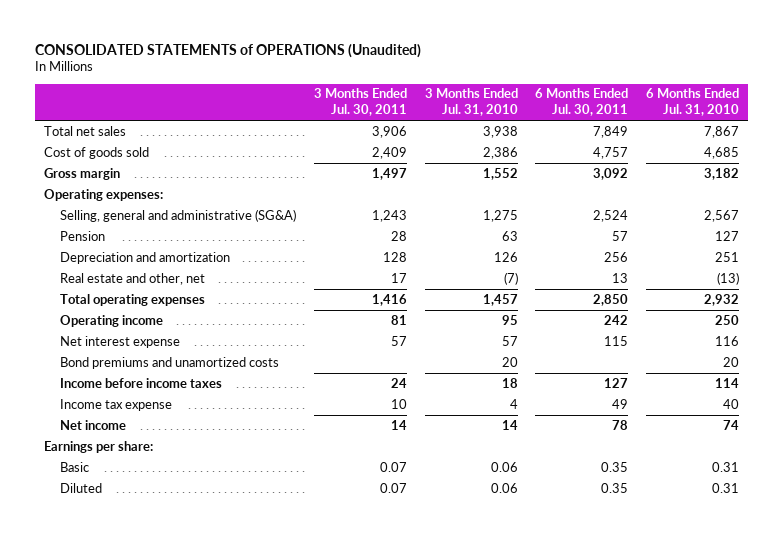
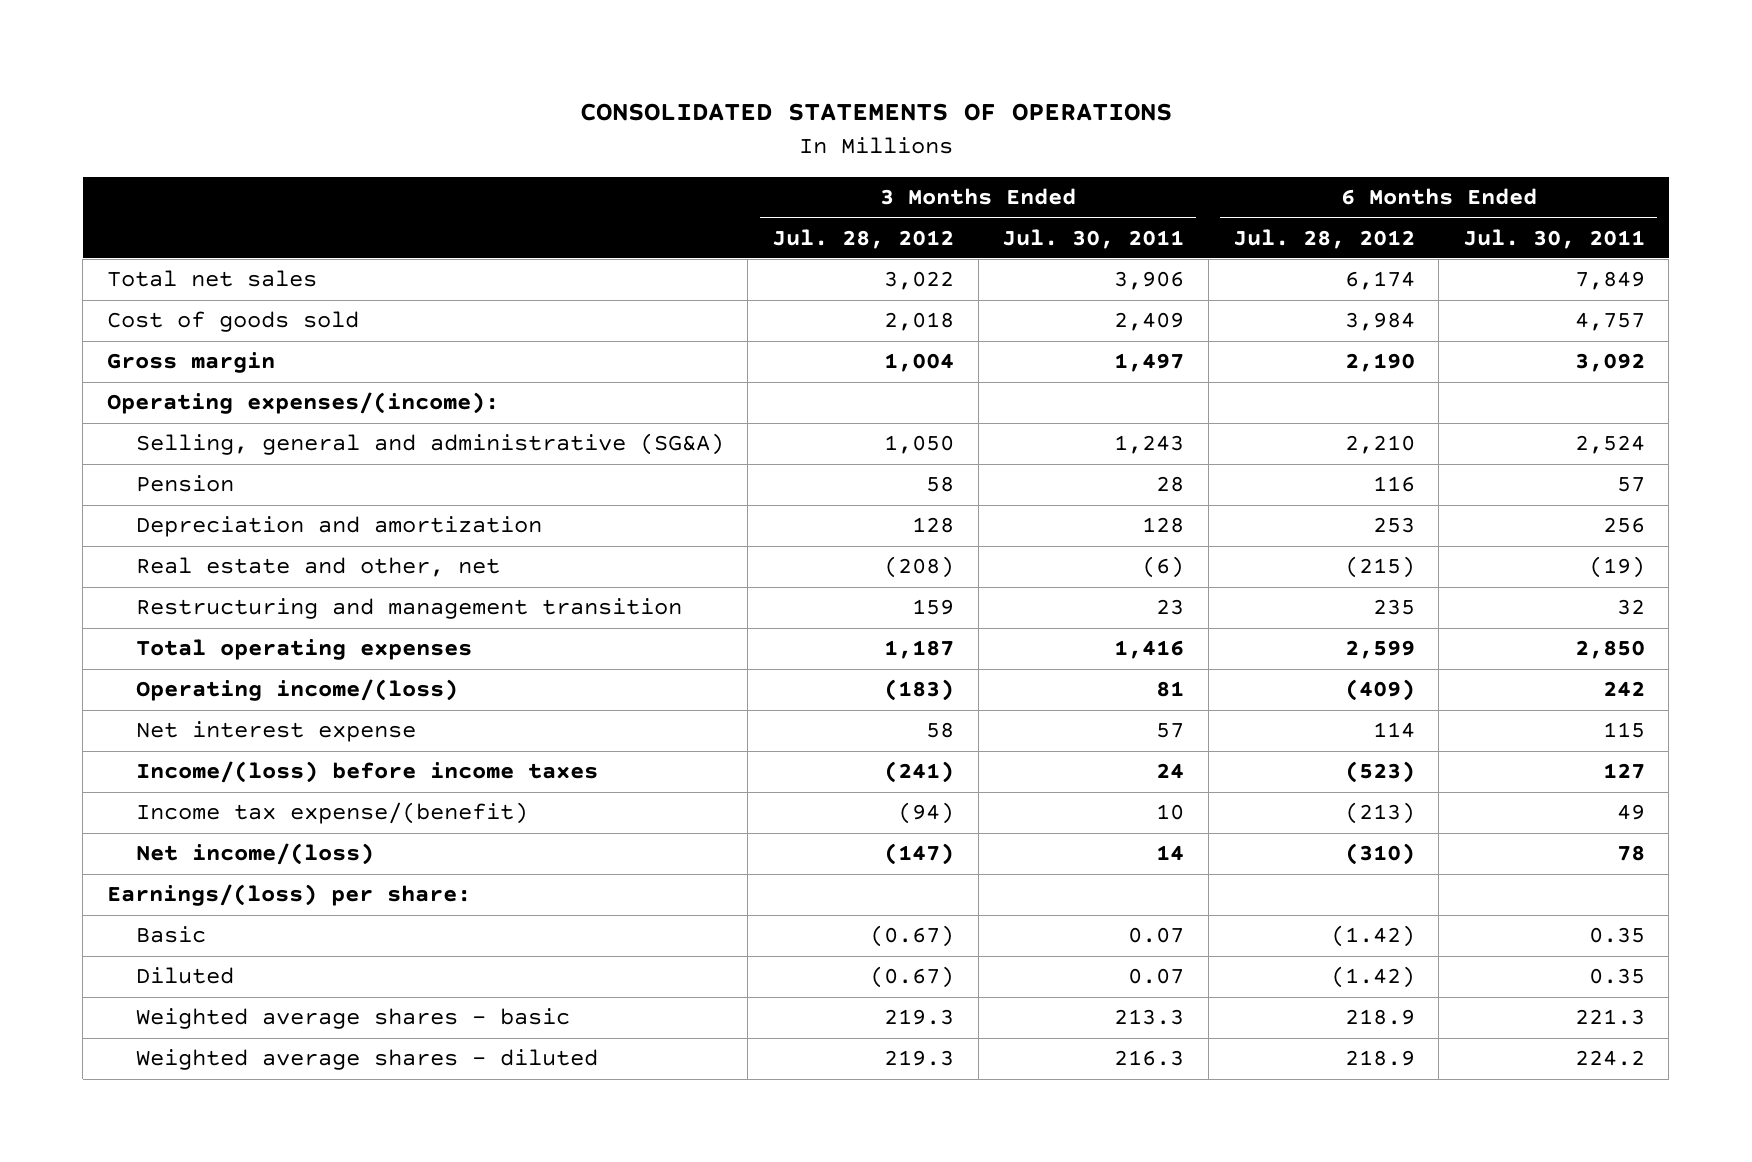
[35,43,422,58] CONSOLIDATED STATEMENTS of OPERATIONS (Unaudited) -> [579,103,1172,122] CONSOLIDATED STATEMENTS OF OPERATIONS
[424,88,518,117] 3 Months Ended Jul. 31, 2010 -> none
[646,88,740,117] 6 Months Ended Jul. 31, 2010 -> none
none -> [772,228,955,249] Jul. 28, 2012
none -> [1232,228,1415,249] Jul. 28, 2012
[44,188,164,201] Operating expenses: -> [107,392,500,415] Operating expenses/(income):
[390,272,407,283] 17 -> [1142,556,1185,579] (6)
[612,272,629,283] 13 -> [1588,556,1645,579] (19)
none -> [135,598,682,620] Restructuring and management transition
[59,314,163,327] Operating income -> [135,679,458,702] Operating income/(loss)
[59,356,279,369] Bond premiums and unamortized costs -> none
[59,377,222,388] Income before income taxes -> [135,761,598,784] Income/(loss) before income taxes
[59,398,172,411] Income tax expense -> [135,802,528,825] Income tax expense/(benefit)
[59,419,126,430] Net income -> [135,843,374,866] Net income/(loss)
[44,440,154,453] Earnings per share: -> [107,884,472,907] Earnings/(loss) per share:
none -> [135,1008,570,1030] Weighted average shares - basic
none -> [135,1049,598,1071] Weighted average shares - diluted

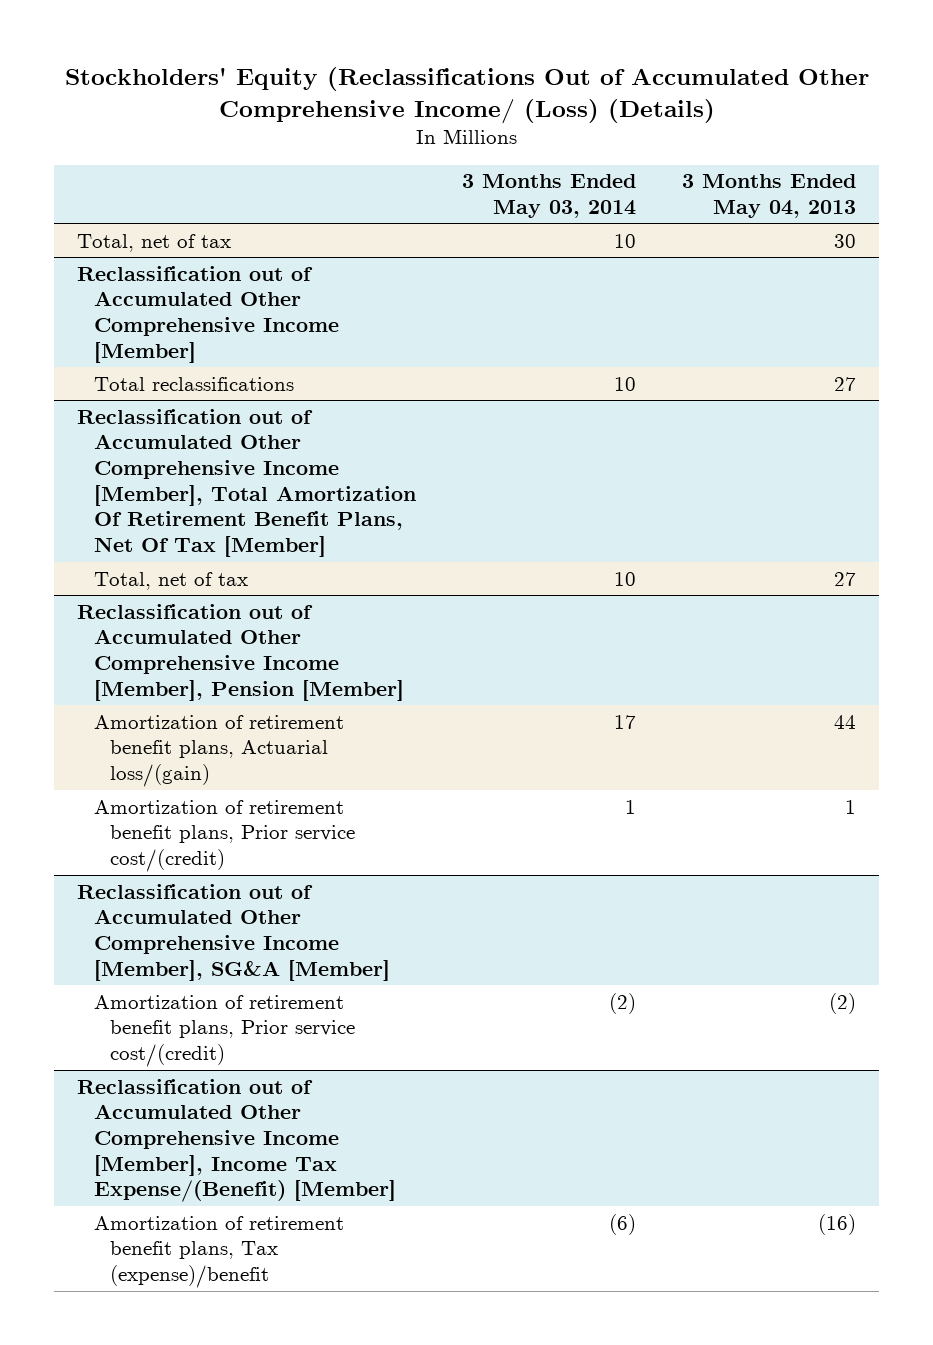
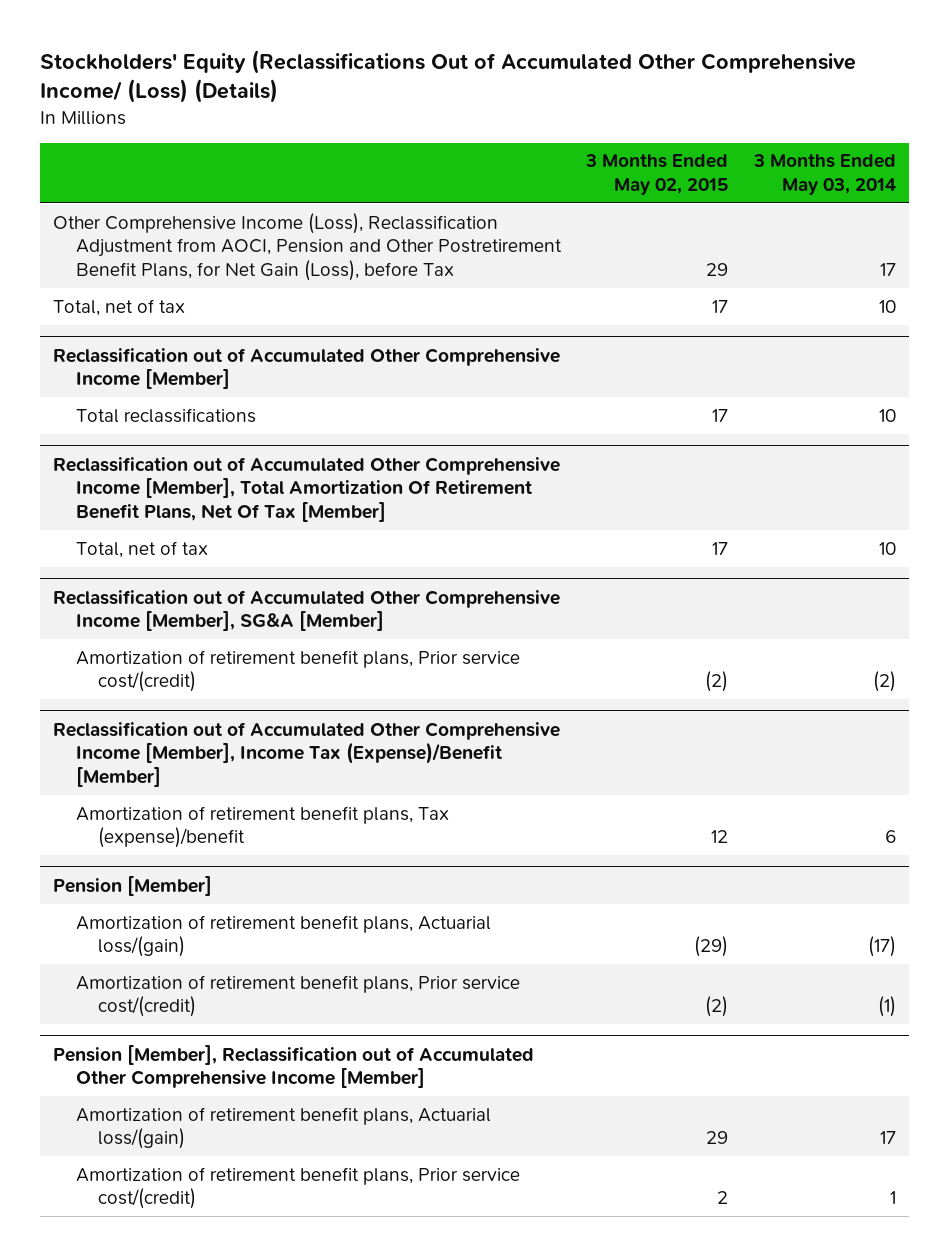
[681,174,856,218] 3 Months Ended May 04, 2013 -> none
none -> [585,154,729,195] 3 Months Ended May 02, 2015
none -> [52,212,562,281] Other Comprehensive Income (Loss), Reclassification Adjustment from AOCI, Pension and Other Postretirement Benefit Plans, for Net Gain (Loss), before Tax
[77,603,404,701] Reclassification out of Accumulated Other Comprehensive Income [Member], Pension [Member] -> none
[93,714,344,787] Amortization of retirement benefit plans, Actuarial loss/(gain) -> none
[93,799,356,872] Amortization of retirement benefit plans, Prior service cost/(credit) -> none
[77,1078,396,1203] Reclassification out of Accumulated Other Comprehensive Income [Member], Income Tax Expense/(Benefit) [Member] -> [52,721,560,787] Reclassification out of Accumulated Other Comprehensive Income [Member], Income Tax (Expense)/Benefit [Member]
[608,1213,636,1235] (6) -> [885,830,897,844] 6
none -> [52,875,212,896] Pension [Member]
none -> [75,914,491,958] Amortization of retirement benefit plans, Actuarial loss/(gain)
none -> [75,974,520,1018] Amortization of retirement benefit plans, Prior service cost/(credit)
none -> [52,1044,534,1089] Pension [Member], Reclassification out of Accumulated Other Comprehensive Income [Member]
none -> [75,1106,491,1150] Amortization of retirement benefit plans, Actuarial loss/(gain)
none -> [75,1166,520,1210] Amortization of retirement benefit plans, Prior service cost/(credit)

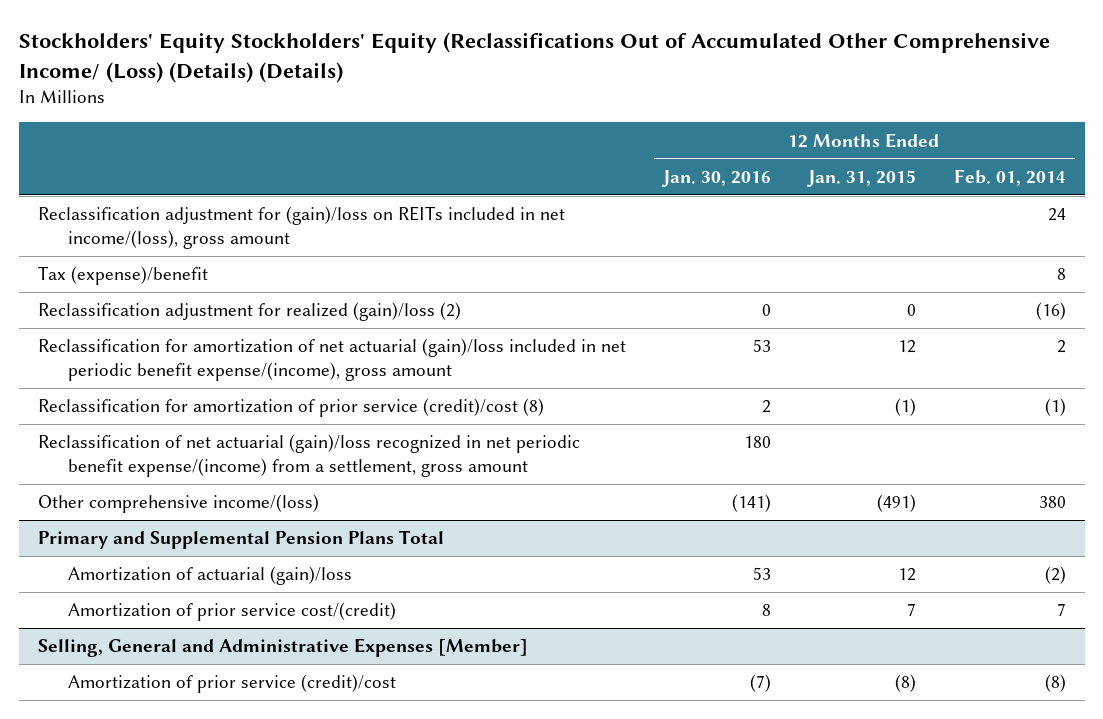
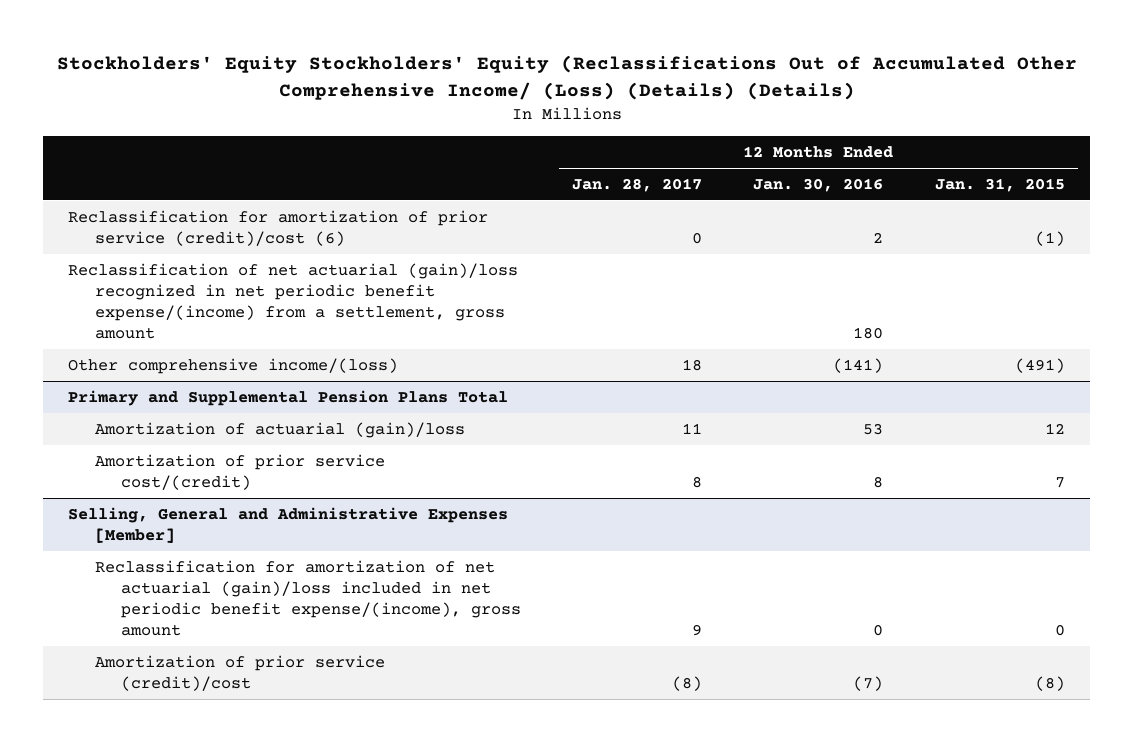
[953,168,1066,186] Feb. 01, 2014 -> none
none -> [572,177,703,192] Jan. 28, 2017
[37,206,565,249] Reclassification adjustment for (gain)/loss on REITs included in net income/(loss), gross amount -> none
[37,266,208,286] Tax (expense)/benefit -> none
[37,302,461,322] Reclassification adjustment for realized (gain)/loss (2) -> none
[37,338,626,381] Reclassification for amortization of net actuarial (gain)/loss included in net periodic benefit expense/(income), gross amount -> none
[37,398,544,418] Reclassification for amortization of prior service (credit)/cost (8) -> [68,209,489,247] Reclassification for amortization of prior service (credit)/cost (6)
none -> [94,559,521,637] Reclassification for amortization of net actuarial (gain)/loss included in net periodic benefit expense/(income), gross amount

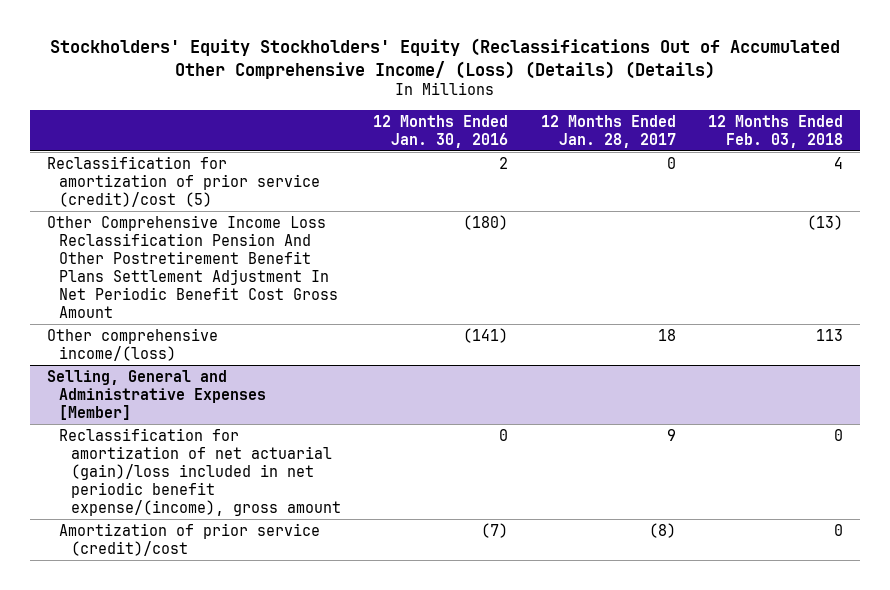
[934,177,1065,192] Jan. 31, 2015 -> none
none -> [708,114,844,148] 12 Months Ended Feb. 03, 2018
[68,209,489,247] Reclassification for amortization of prior service (credit)/cost (6) -> [46,155,320,207] Reclassification for amortization of prior service (credit)/cost (5)
[68,262,519,340] Reclassification of net actuarial (gain)/loss recognized in net periodic benefit expense/(income) from a settlement, gross amount -> [46,214,338,319] Other Comprehensive Income Loss Reclassification Pension And Other Postretirement Benefit Plans Settlement Adjustment In Net Periodic Benefit Cost Gross Amount
[853,327,884,340] 180 -> [463,214,509,230] (180)
[68,389,509,406] Primary and Supplemental Pension Plans Total -> none
[94,421,465,438] Amortization of actuarial (gain)/loss -> none
[94,453,385,491] Amortization of prior service cost/(credit) -> none

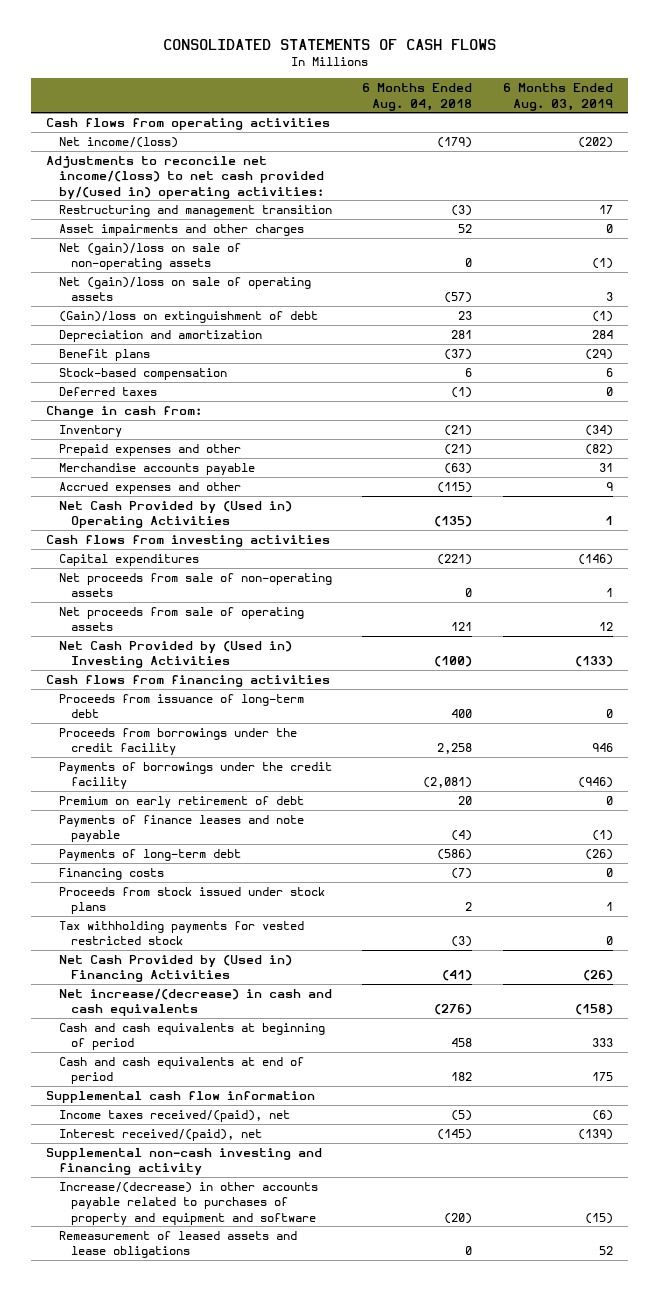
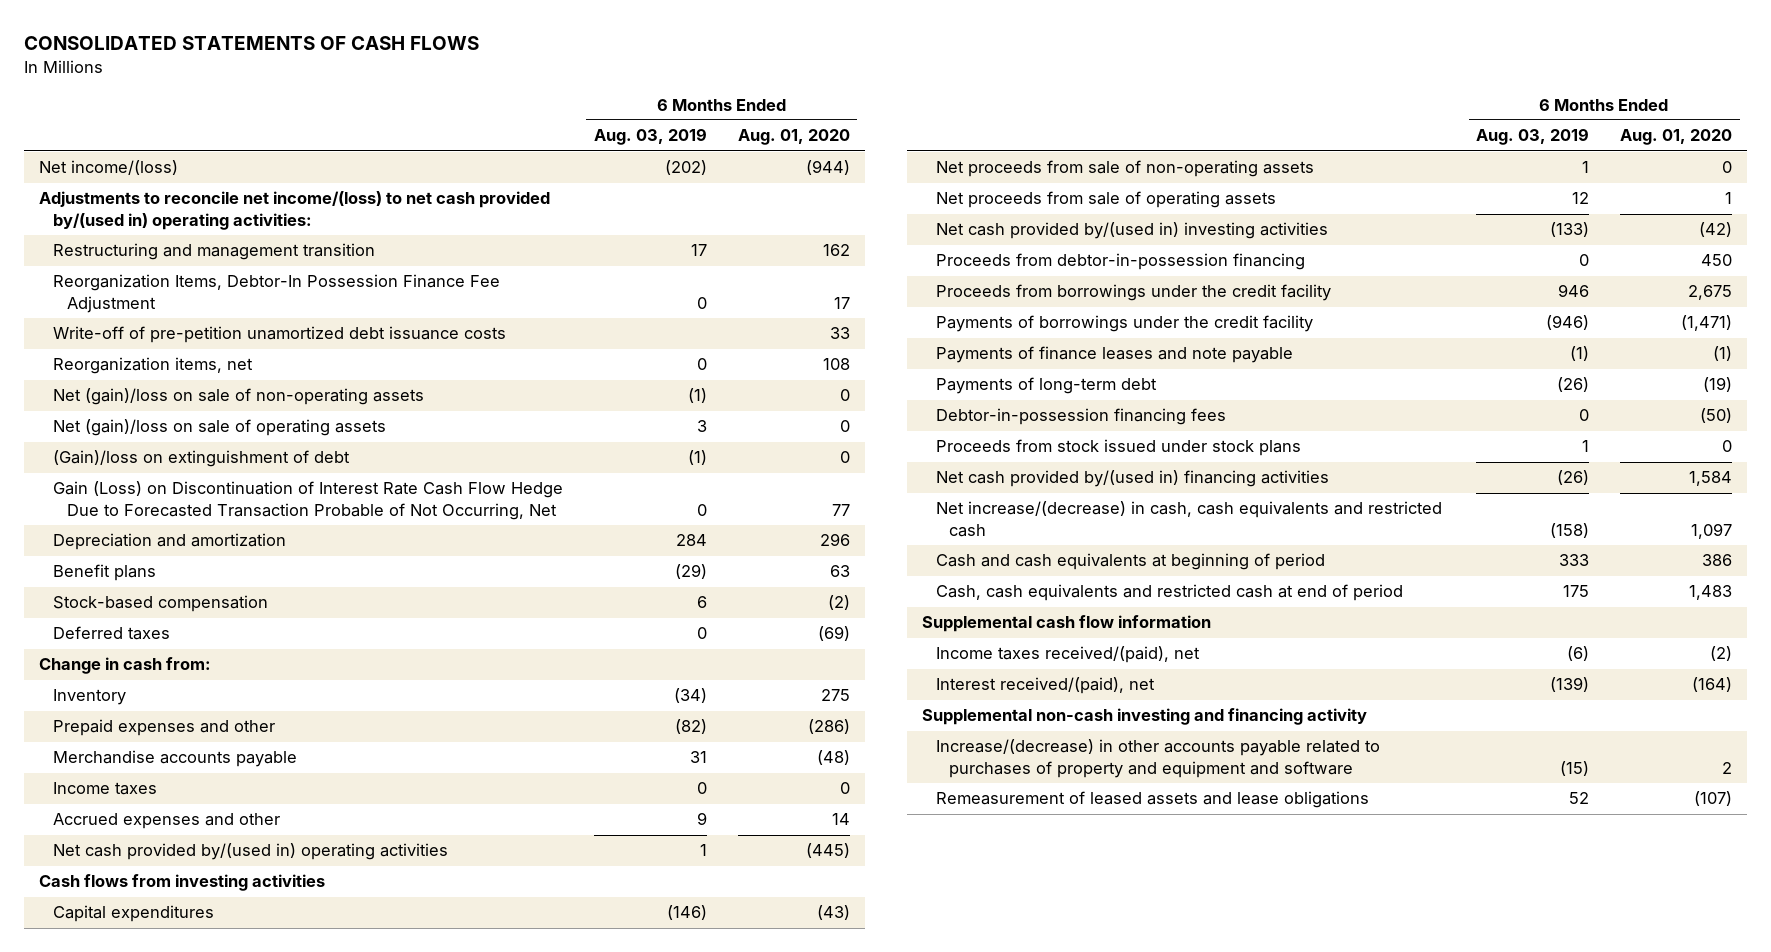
[362,83,473,111] 6 Months Ended Aug. 04, 2018 -> none
none -> [737,129,850,146] Aug. 01, 2020
[46,118,331,131] Cash flows from operating activities -> none
[58,224,304,237] Asset impairments and other charges -> none
none -> [53,274,501,313] Reorganization Items, Debtor-In Possession Finance Fee Adjustment
none -> [53,326,507,344] Write-off of pre-petition unamortized debt issuance costs
none -> [53,357,254,375] Reorganization items, net
none -> [53,481,564,520] Gain (Loss) on Discontinuation of Interest Rate Cash Flow Hedge Due to Forecasted Transaction Probable of Not Occurring, Net
none -> [53,782,158,796] Income taxes
[58,501,292,529] Net Cash Provided by (Used in) Operating Activities -> [53,843,449,861] Net cash provided by/(used in) operating activities
[46,675,331,688] Cash flows from financing activities -> none
[58,694,304,719] Proceeds from issuance of long-term debt -> none
[58,641,292,669] Net Cash Provided by (Used in) Investing Activities -> [935,222,1328,240] Net cash provided by/(used in) investing activities
none -> [935,253,1305,271] Proceeds from debtor-in-possession financing
[58,796,304,809] Premium on early retirement of debt -> none
[58,868,164,881] Financing costs -> none
none -> [935,408,1226,426] Debtor-in-possession financing fees
[58,921,304,946] Tax withholding payments for vested restricted stock -> none
[58,955,292,983] Net Cash Provided by (Used in) Financing Activities -> [935,470,1329,488] Net cash provided by/(used in) financing activities
[58,988,332,1017] Net increase/(decrease) in cash and cash equivalents -> [935,501,1442,537] Net increase/(decrease) in cash, cash equivalents and restricted cash
[58,1057,304,1085] Cash and cash equivalents at end of period -> [935,584,1403,602] Cash, cash equivalents and restricted cash at end of period

